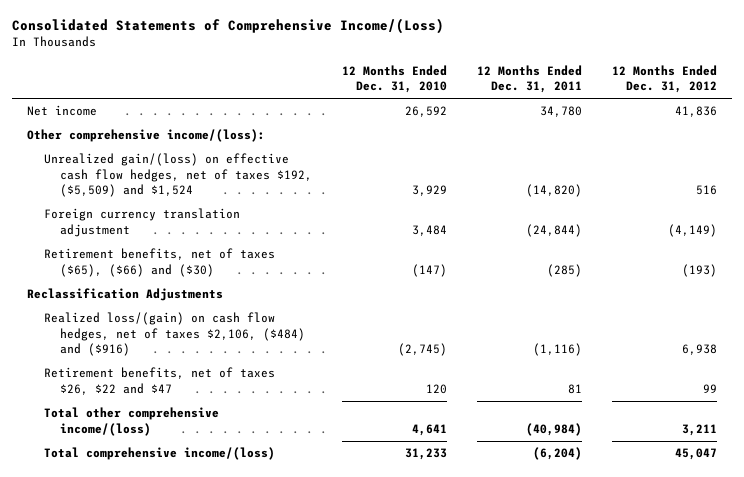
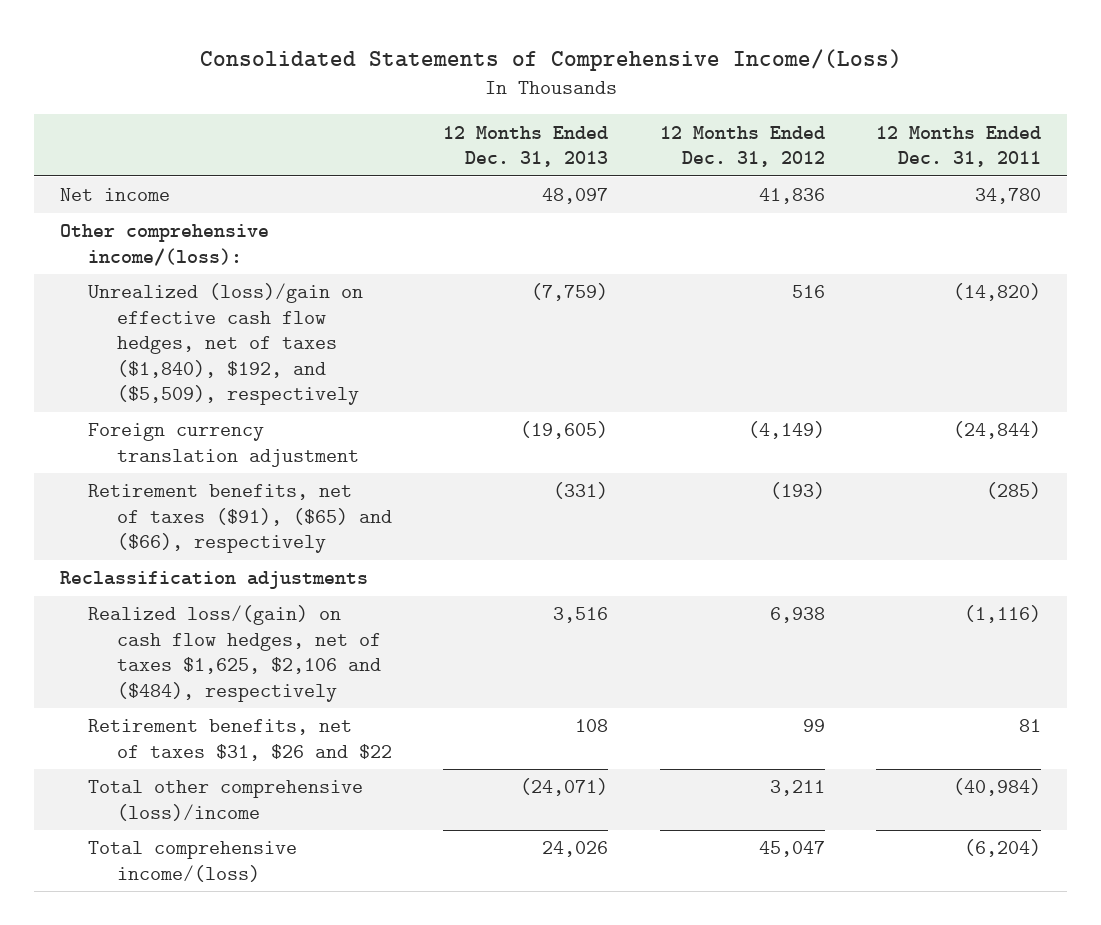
[342,64,448,93] 12 Months Ended Dec. 31, 2010 -> none
none -> [443,125,609,168] 12 Months Ended Dec. 31, 2013
[43,153,313,197] Unrealized gain/(loss) on effective cash flow hedges, net of taxes $192, ($5,509) and $1,524 -> [88,283,364,406] Unrealized (loss)/gain on effective cash flow hedges, net of taxes ($1,840), $192, and ($5,509), respectively
[43,248,275,277] Retirement benefits, net of taxes ($65), ($66) and ($30) -> [88,484,392,554] Retirement benefits, net of taxes ($91), ($65) and ($66), respectively
[27,288,224,302] Reclassification Adjustments -> [60,571,369,590] Reclassification adjustments
[43,312,306,356] Realized loss/(gain) on cash flow hedges, net of taxes $2,106, ($484) and ($916) -> [88,605,381,702] Realized loss/(gain) on cash flow hedges, net of taxes $1,625, $2,106 and ($484), respectively
[43,367,275,395] Retirement benefits, net of taxes $26, $22 and $47 -> [88,719,392,761] Retirement benefits, net of taxes $31, $26 and $22
[43,407,219,436] Total other comprehensive income/(loss) -> [88,780,364,821] Total other comprehensive (loss)/income

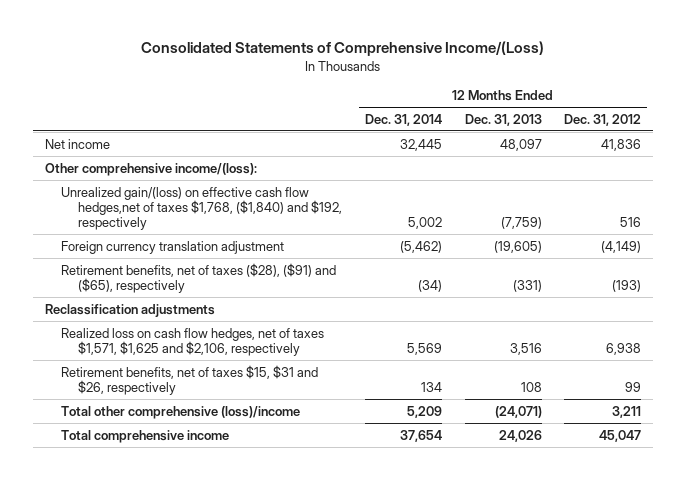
[876,125,1042,168] 12 Months Ended Dec. 31, 2011 -> none
none -> [364,113,442,126] Dec. 31, 2014
[88,283,364,406] Unrealized (loss)/gain on effective cash flow hedges, net of taxes ($1,840), $192, and ($5,509), respectively -> [61,186,343,230] Unrealized gain/(loss) on effective cash flow hedges,net of taxes $1,768, ($1,840) and $192, respectively
[88,484,392,554] Retirement benefits, net of taxes ($91), ($65) and ($66), respectively -> [61,262,337,293] Retirement benefits, net of taxes ($28), ($91) and ($65), respectively
[88,605,381,702] Realized loss/(gain) on cash flow hedges, net of taxes $1,625, $2,106 and ($484), respectively -> [61,327,325,356] Realized loss on cash flow hedges, net of taxes $1,571, $1,625 and $2,106, respectively
[88,719,392,761] Retirement benefits, net of taxes $31, $26 and $22 -> [61,364,319,395] Retirement benefits, net of taxes $15, $31 and $26, respectively
[88,841,298,882] Total comprehensive income/(loss) -> [61,429,230,443] Total comprehensive income

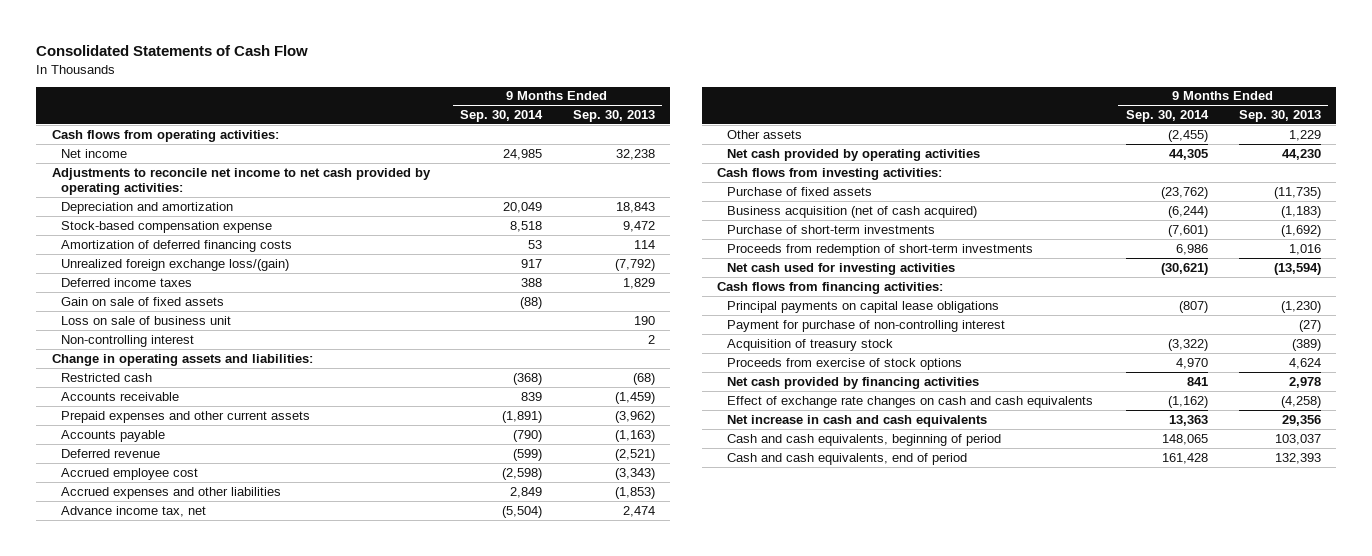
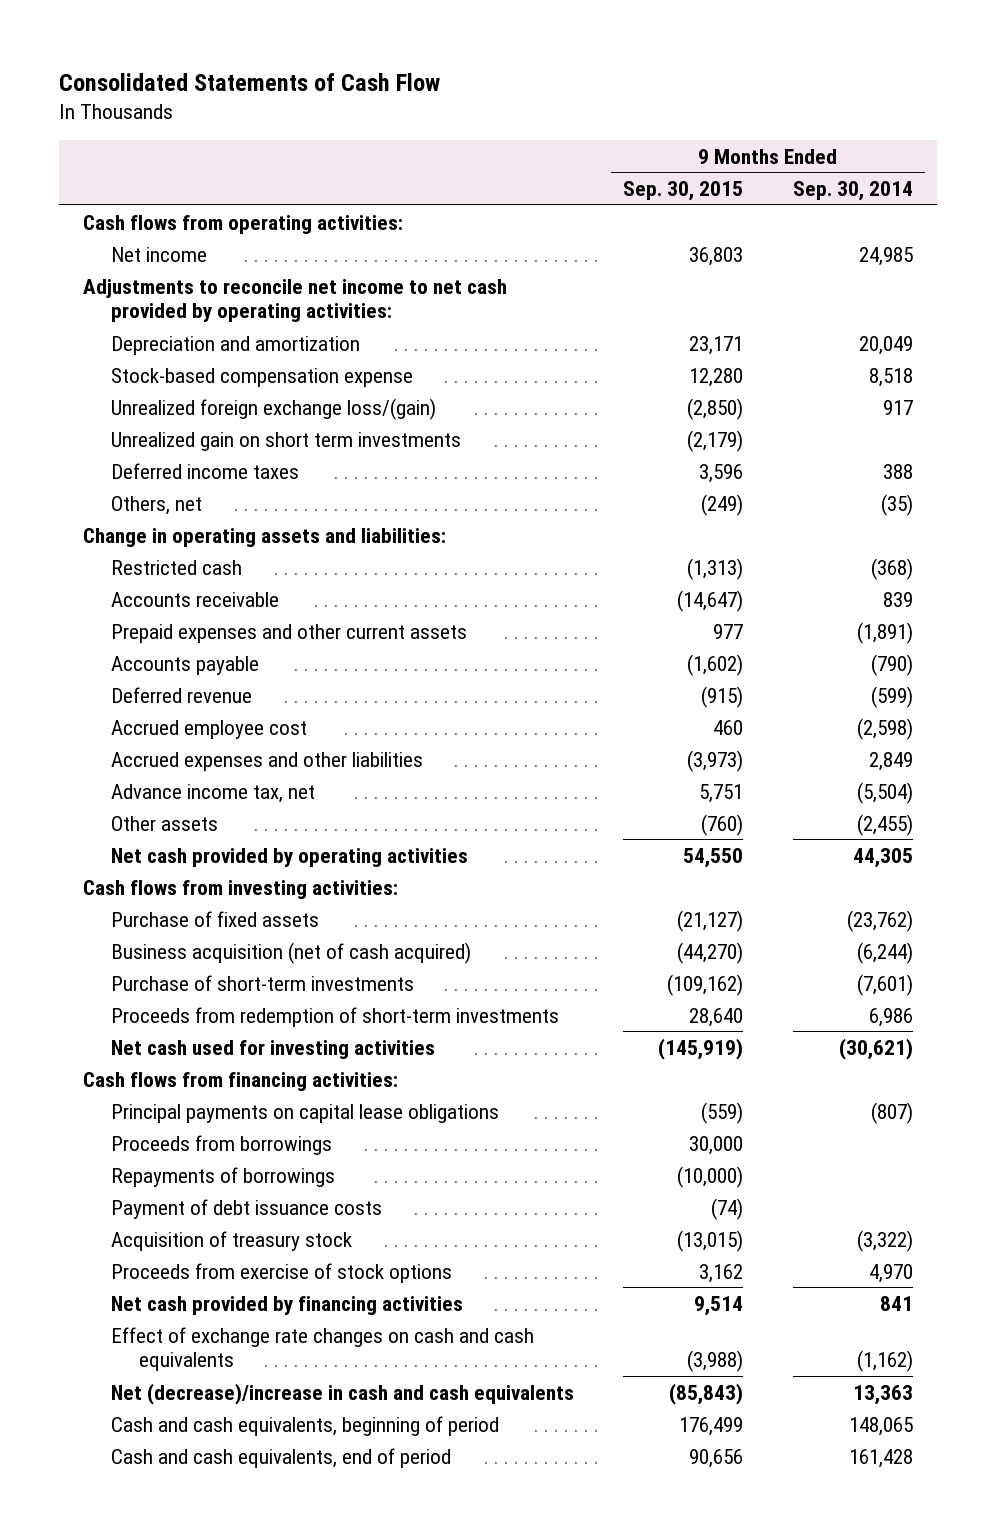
[572,110,655,123] Sep. 30, 2013 -> none
none -> [623,181,744,202] Sep. 30, 2015
[61,239,293,252] Amortization of deferred financing costs -> none
none -> [111,431,462,451] Unrealized gain on short term investments
[61,296,225,306] Gain on sale of fixed assets -> none
[61,315,232,325] Loss on sale of business unit -> none
[61,334,195,347] Non-controlling interest -> none
none -> [111,495,203,515] Others, net
[727,319,1006,332] Payment for purchase of non-controlling interest -> none
none -> [111,1134,333,1155] Proceeds from borrowings
none -> [111,1166,336,1187] Repayments of borrowings
none -> [111,1198,383,1219] Payment of debt issuance costs
[727,414,988,427] Net increase in cash and cash equivalents -> [111,1382,575,1405] Net (decrease)/increase in cash and cash equivalents

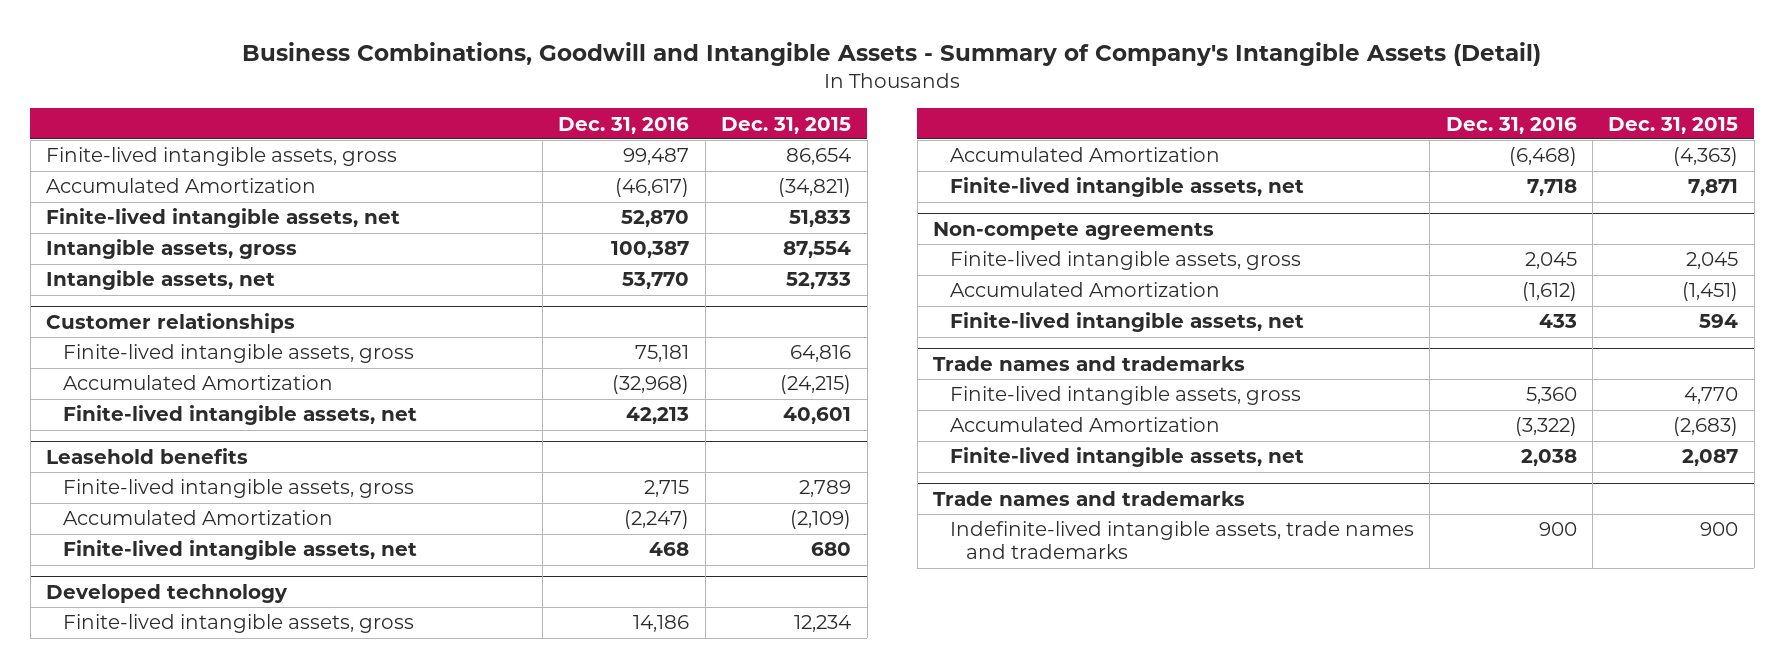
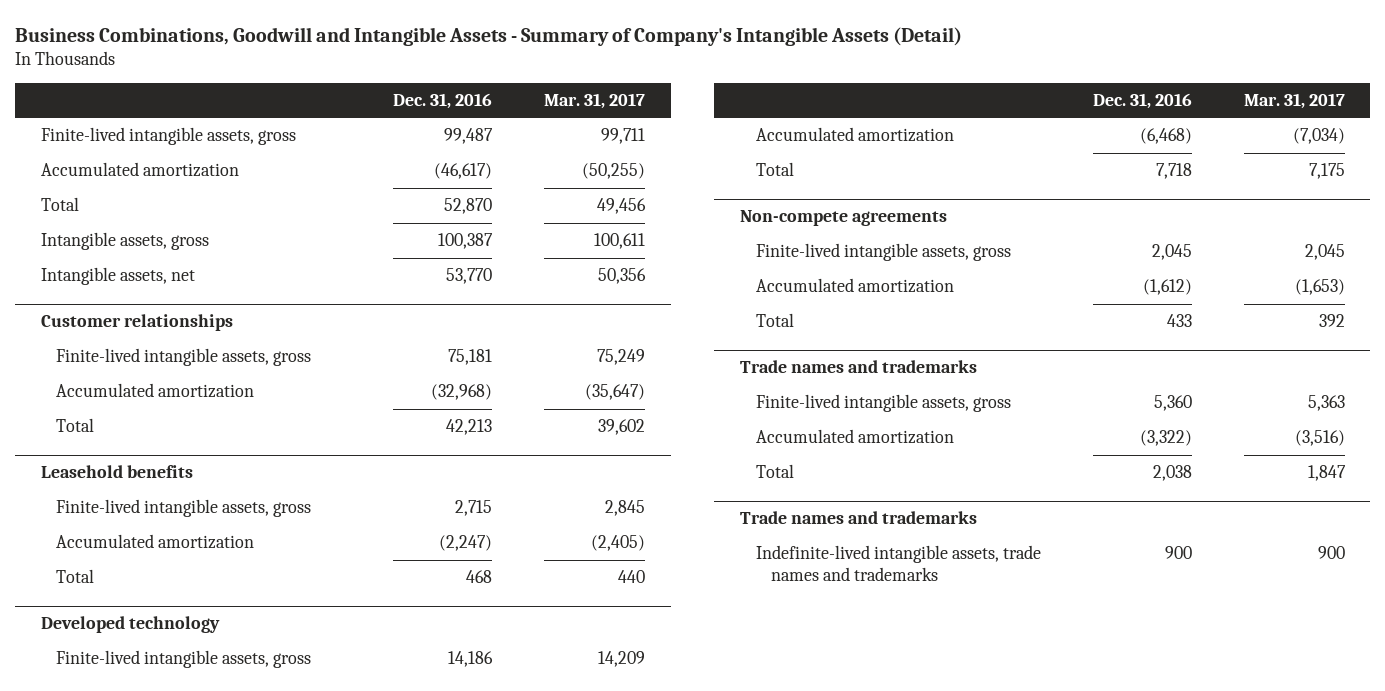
[721,116,852,134] Dec. 31, 2015 -> none
none -> [543,93,645,110] Mar. 31, 2017
[46,178,317,194] Accumulated Amortization -> [40,162,239,178] Accumulated amortization
[46,208,401,229] Finite-lived intangible assets, net -> [40,197,79,212] Total
[62,375,333,391] Accumulated Amortization -> [56,383,255,399] Accumulated amortization
[62,405,417,426] Finite-lived intangible assets, net -> [56,418,95,433] Total
[62,510,333,526] Accumulated Amortization -> [56,534,255,550] Accumulated amortization
[62,540,417,561] Finite-lived intangible assets, net -> [56,569,95,584] Total
[949,147,1220,163] Accumulated Amortization -> [755,127,954,143] Accumulated amortization
[949,177,1304,198] Finite-lived intangible assets, net -> [755,162,794,177] Total
[949,282,1220,298] Accumulated Amortization -> [755,278,954,294] Accumulated amortization
[949,312,1304,333] Finite-lived intangible assets, net -> [755,313,794,328] Total
[949,417,1220,433] Accumulated Amortization -> [755,429,954,445] Accumulated amortization
[949,447,1304,468] Finite-lived intangible assets, net -> [755,464,794,479] Total

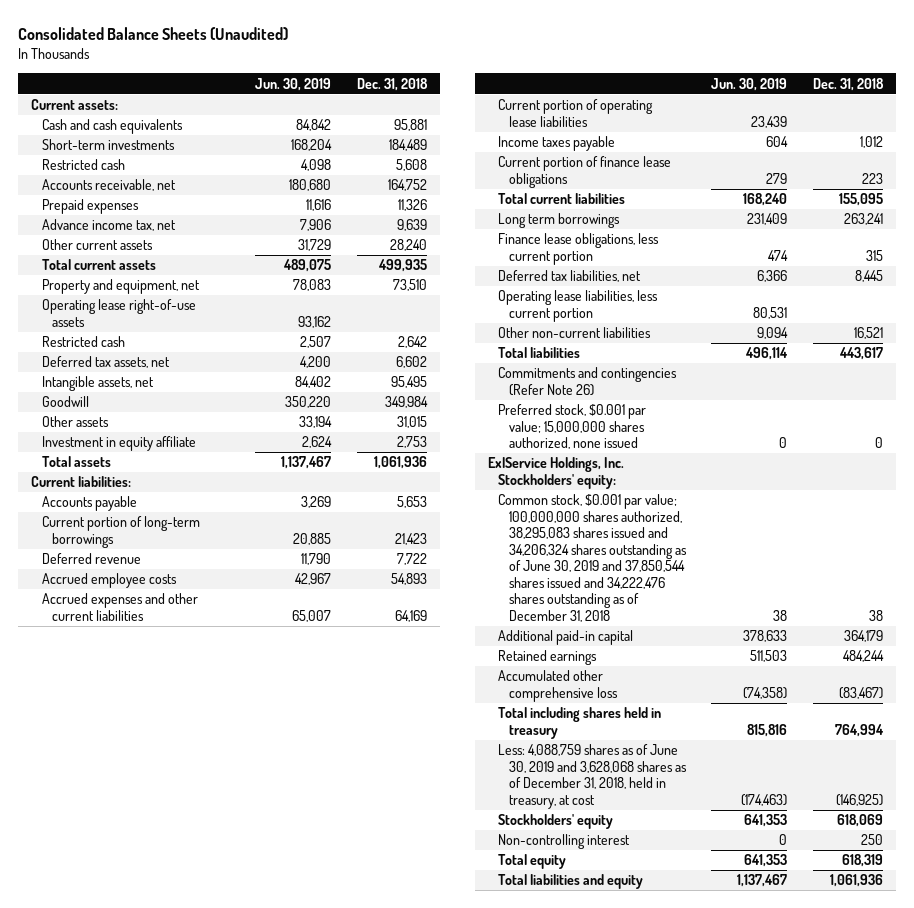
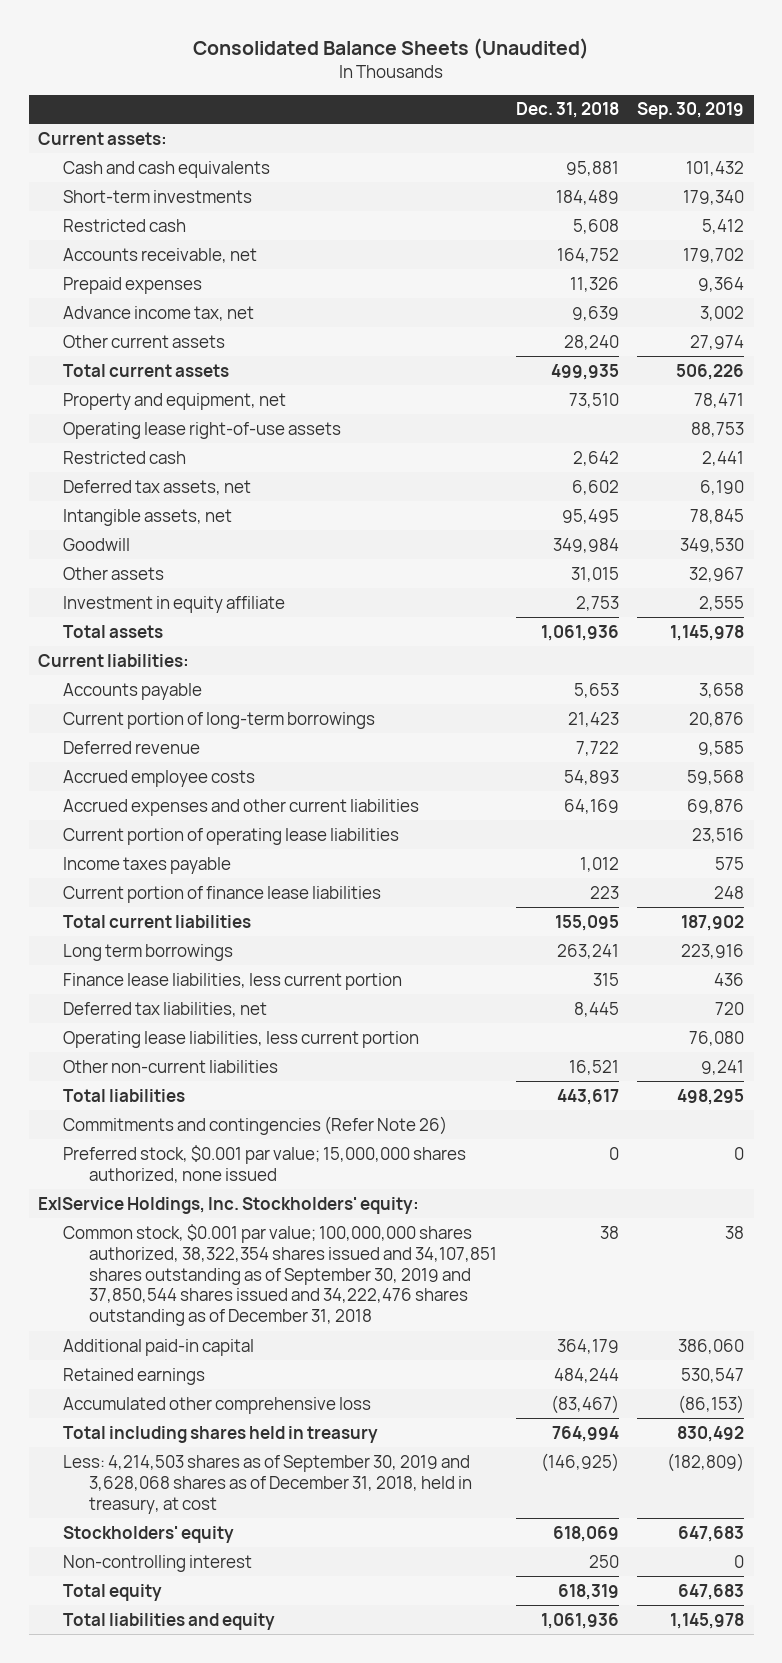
[255,77,332,91] Jun. 30, 2019 -> none
none -> [637,102,745,120] Sep. 30, 2019
[498,156,672,188] Current portion of finance lease obligations -> [63,885,382,903] Current portion of finance lease liabilities
[498,233,660,265] Finance lease obligations, less current portion -> [63,972,403,990] Finance lease liabilities, less current portion
[498,494,687,622] Common stock, $0.001 par value; 100,000,000 shares authorized, 38,295,083 shares issued and 34,206,324 shares outstanding as of June 30, 2019 and 37,850,544 shares issued and 34,222,476 shares outstanding as of December 31, 2018 -> [63,1223,497,1327] Common stock, $0.001 par value; 100,000,000 shares authorized, 38,322,354 shares issued and 34,107,851 shares outstanding as of September 30, 2019 and 37,850,544 shares issued and 34,222,476 shares outstanding as of December 31, 2018
[498,744,687,809] Less: 4,088,759 shares as of June 30, 2019 and 3,628,068 shares as of December 31, 2018, held in treasury, at cost -> [63,1454,472,1514] Less: 4,214,503 shares as of September 30, 2019 and 3,628,068 shares as of December 31, 2018, held in treasury, at cost

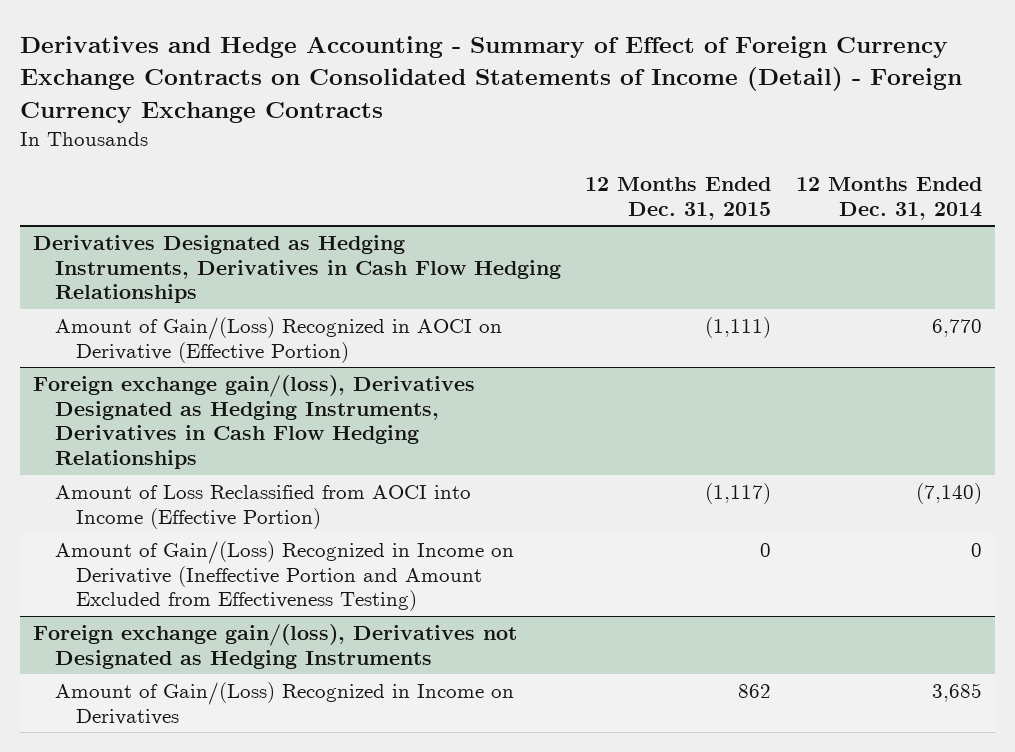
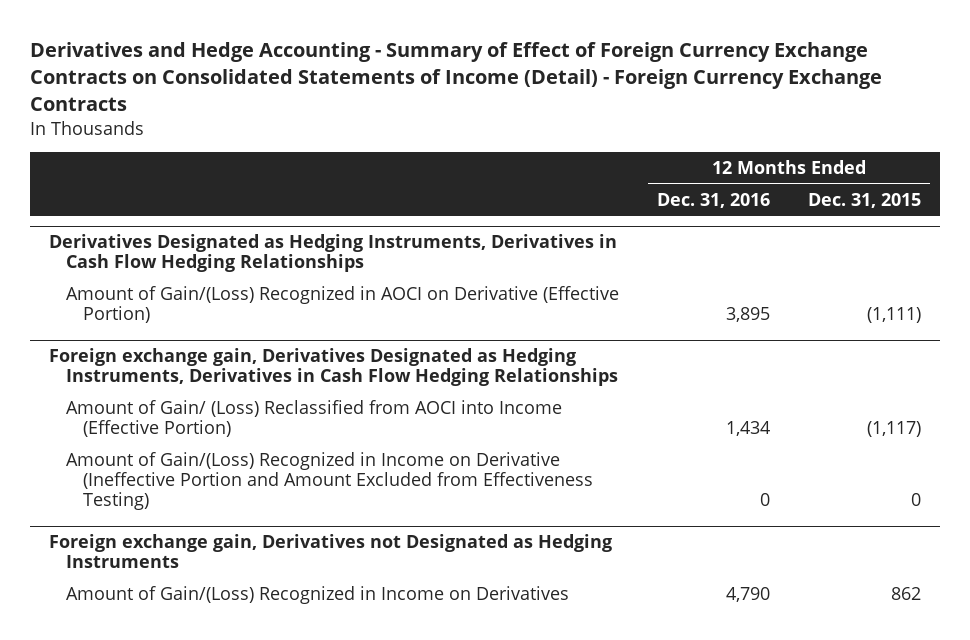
[796,177,983,220] 12 Months Ended Dec. 31, 2014 -> none
none -> [657,192,771,208] Dec. 31, 2016
[32,375,475,469] Foreign exchange gain/(loss), Derivatives Designated as Hedging Instruments, Derivatives in Cash Flow Hedging Relationships -> [49,348,619,387] Foreign exchange gain, Derivatives Designated as Hedging Instruments, Derivatives in Cash Flow Hedging Relationships
[54,485,471,529] Amount of Loss Reclassified from AOCI into Income (Effective Portion) -> [66,399,563,438] Amount of Gain/ (Loss) Reclassified from AOCI into Income (Effective Portion)
[32,624,517,669] Foreign exchange gain/(loss), Derivatives not Designated as Hedging Instruments -> [49,534,613,569] Foreign exchange gain, Derivatives not Designated as Hedging Instruments

